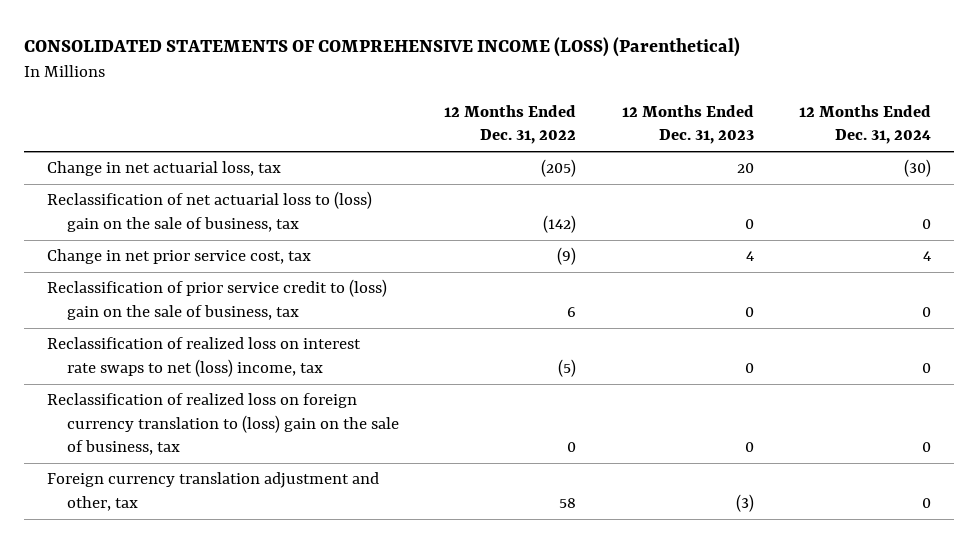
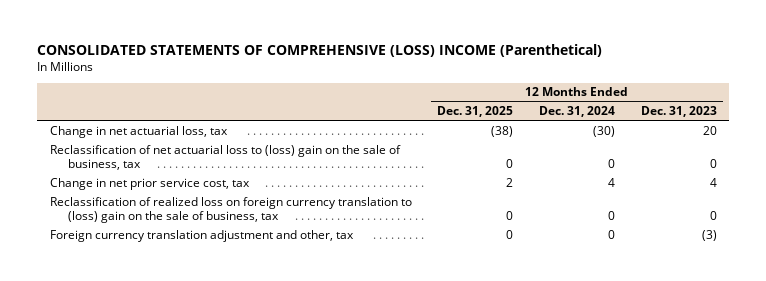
[23,37,740,58] CONSOLIDATED STATEMENTS OF COMPREHENSIVE INCOME (LOSS) (Parenthetical) -> [36,44,602,58] CONSOLIDATED STATEMENTS OF COMPREHENSIVE (LOSS) INCOME (Parenthetical)
[444,104,577,145] 12 Months Ended Dec. 31, 2022 -> none
none -> [437,105,514,117] Dec. 31, 2025
[46,279,387,320] Reclassification of prior service credit to (loss) gain on the sale of business, tax -> none
[46,337,361,377] Reclassification of realized loss on interest rate swaps to net (loss) income, tax -> none

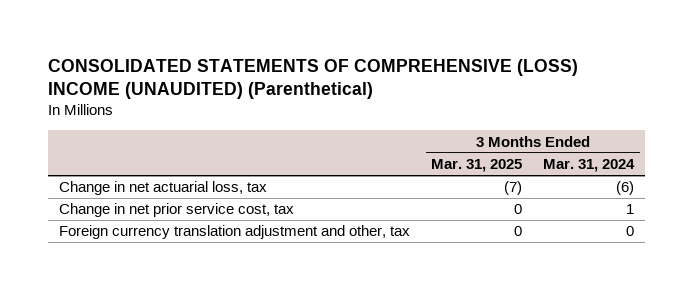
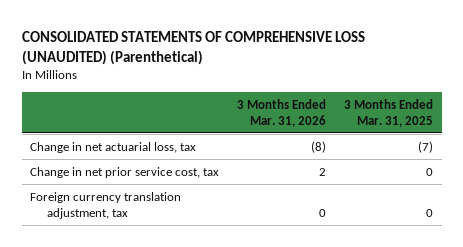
[48,58,579,99] CONSOLIDATED STATEMENTS OF COMPREHENSIVE (LOSS) INCOME (UNAUDITED) (Parenthetical) -> [21,30,365,65] CONSOLIDATED STATEMENTS OF COMPREHENSIVE LOSS (UNAUDITED) (Parenthetical)
[543,159,636,173] Mar. 31, 2024 -> none
none -> [237,98,327,127] 3 Months Ended Mar. 31, 2026
[58,225,410,240] Foreign currency translation adjustment and other, tax -> [30,191,182,219] Foreign currency translation adjustment, tax

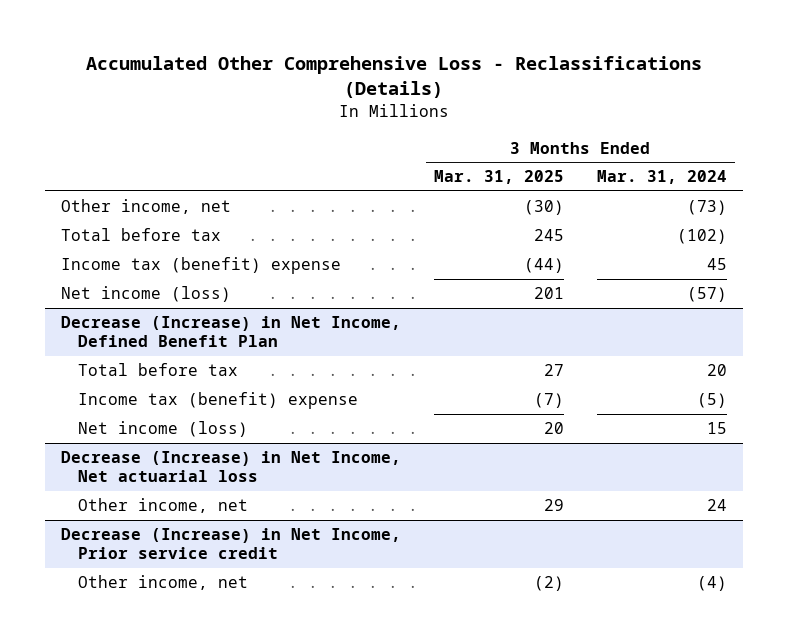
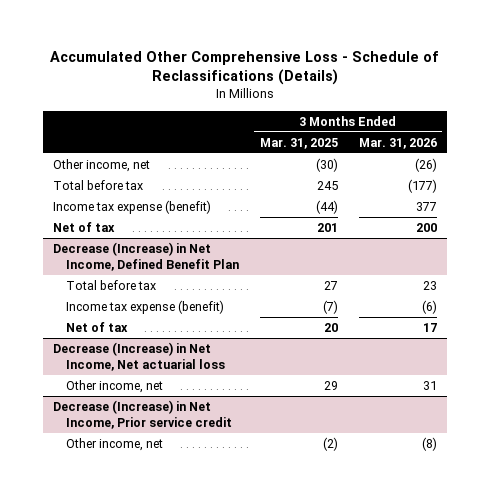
[86,56,703,99] Accumulated Other Comprehensive Loss - Reclassifications (Details) -> [49,51,439,86] Accumulated Other Comprehensive Loss - Schedule of Reclassifications (Details)
[596,170,727,185] Mar. 31, 2024 -> none
none -> [358,137,437,149] Mar. 31, 2026
[61,257,342,275] Income tax (benefit) expense -> [53,199,212,214] Income tax expense (benefit)
[61,286,232,303] Net income (loss) -> [53,221,116,232] Net of tax
[77,392,358,410] Income tax (benefit) expense -> [65,299,224,314] Income tax expense (benefit)
[77,421,248,438] Net income (loss) -> [65,321,128,332] Net of tax

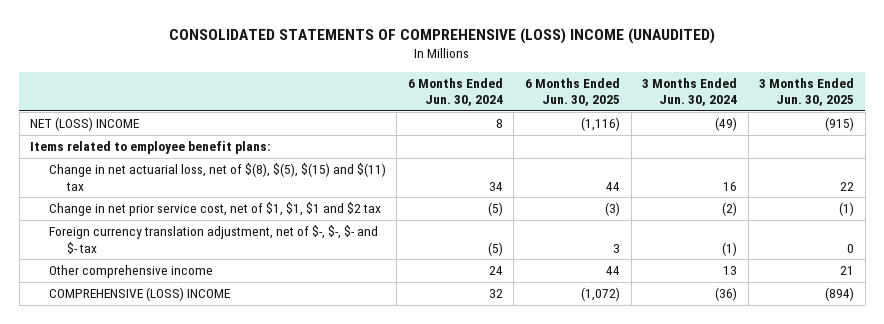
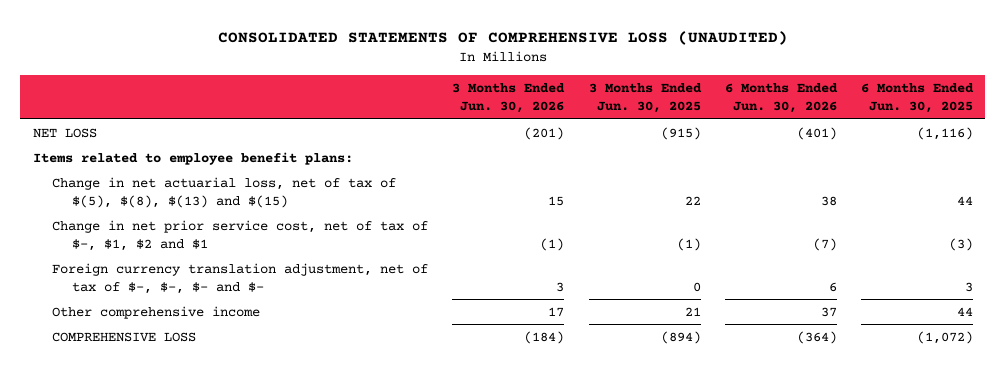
[169,28,716,45] CONSOLIDATED STATEMENTS OF COMPREHENSIVE (LOSS) INCOME (UNAUDITED) -> [217,31,788,46] CONSOLIDATED STATEMENTS OF COMPREHENSIVE LOSS (UNAUDITED)
[407,78,503,107] 6 Months Ended Jun. 30, 2024 -> none
[642,78,738,107] 3 Months Ended Jun. 30, 2024 -> none
none -> [452,83,566,114] 3 Months Ended Jun. 30, 2026
none -> [724,83,838,114] 6 Months Ended Jun. 30, 2026
[30,117,140,132] NET (LOSS) INCOME -> [32,127,97,138] NET LOSS
[48,163,386,191] Change in net actuarial loss, net of $(8), $(5), $(15) and $(11) tax -> [52,176,397,208] Change in net actuarial loss, net of tax of $(5), $(8), $(13) and $(15)
[48,202,381,217] Change in net prior service cost, net of $1, $1, $1 and $2 tax -> [52,219,429,251] Change in net prior service cost, net of tax of $-, $1, $2 and $1
[48,225,378,254] Foreign currency translation adjustment, net of $-, $-, $- and $- tax -> [52,262,429,294] Foreign currency translation adjustment, net of tax of $-, $-, $- and $-
[48,287,230,302] COMPREHENSIVE (LOSS) INCOME -> [52,331,197,342] COMPREHENSIVE LOSS

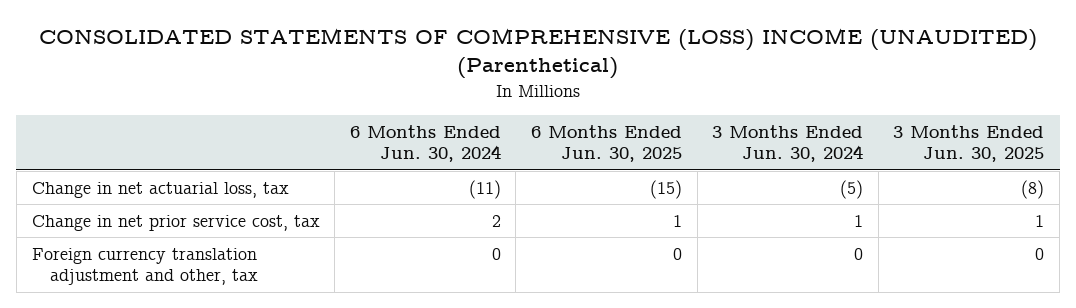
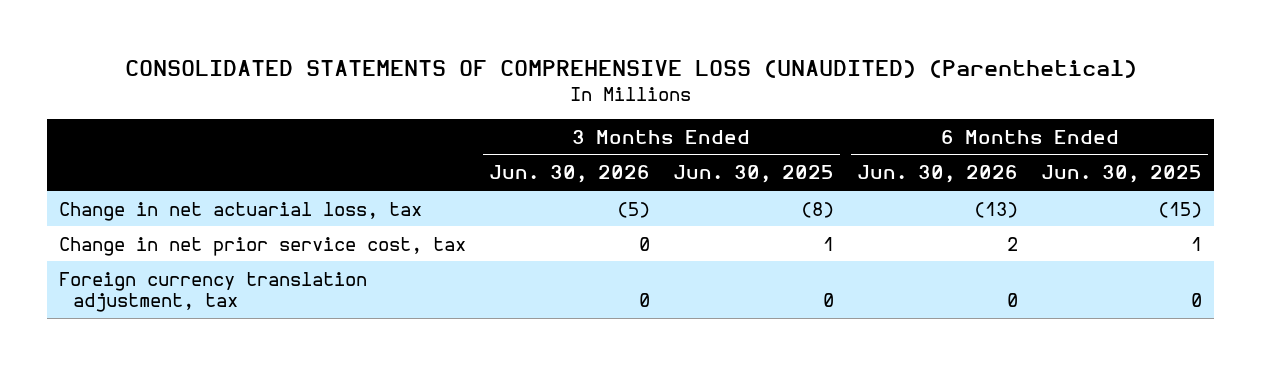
[38,28,1037,80] CONSOLIDATED STATEMENTS OF COMPREHENSIVE (LOSS) INCOME (UNAUDITED) (Parenthetical) -> [124,59,1137,78] CONSOLIDATED STATEMENTS OF COMPREHENSIVE LOSS (UNAUDITED) (Parenthetical)
[349,124,501,163] 6 Months Ended Jun. 30, 2024 -> none
[712,124,864,163] 3 Months Ended Jun. 30, 2024 -> none
none -> [488,165,650,184] Jun. 30, 2026
none -> [857,165,1019,184] Jun. 30, 2026
[31,247,259,286] Foreign currency translation adjustment and other, tax -> [58,271,367,313] Foreign currency translation adjustment, tax

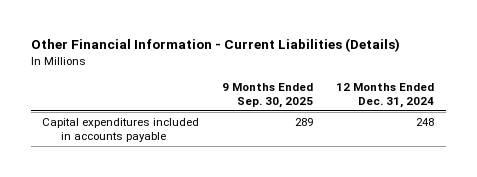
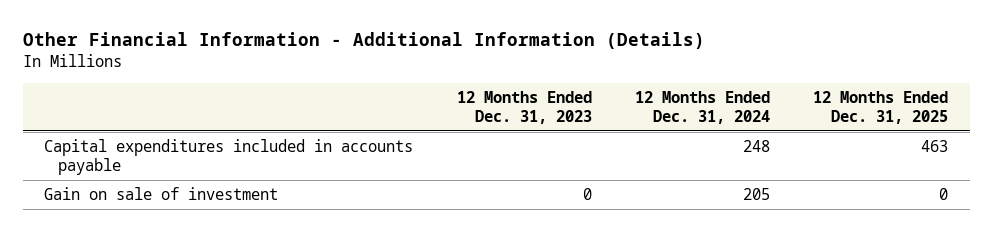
[31,38,401,53] Other Financial Information - Current Liabilities (Details) -> [22,32,705,50] Other Financial Information - Additional Information (Details)
[222,82,314,108] 9 Months Ended Sep. 30, 2025 -> none
none -> [456,90,592,124] 12 Months Ended Dec. 31, 2023
none -> [813,90,949,124] 12 Months Ended Dec. 31, 2025
none -> [44,186,279,200] Gain on sale of investment

